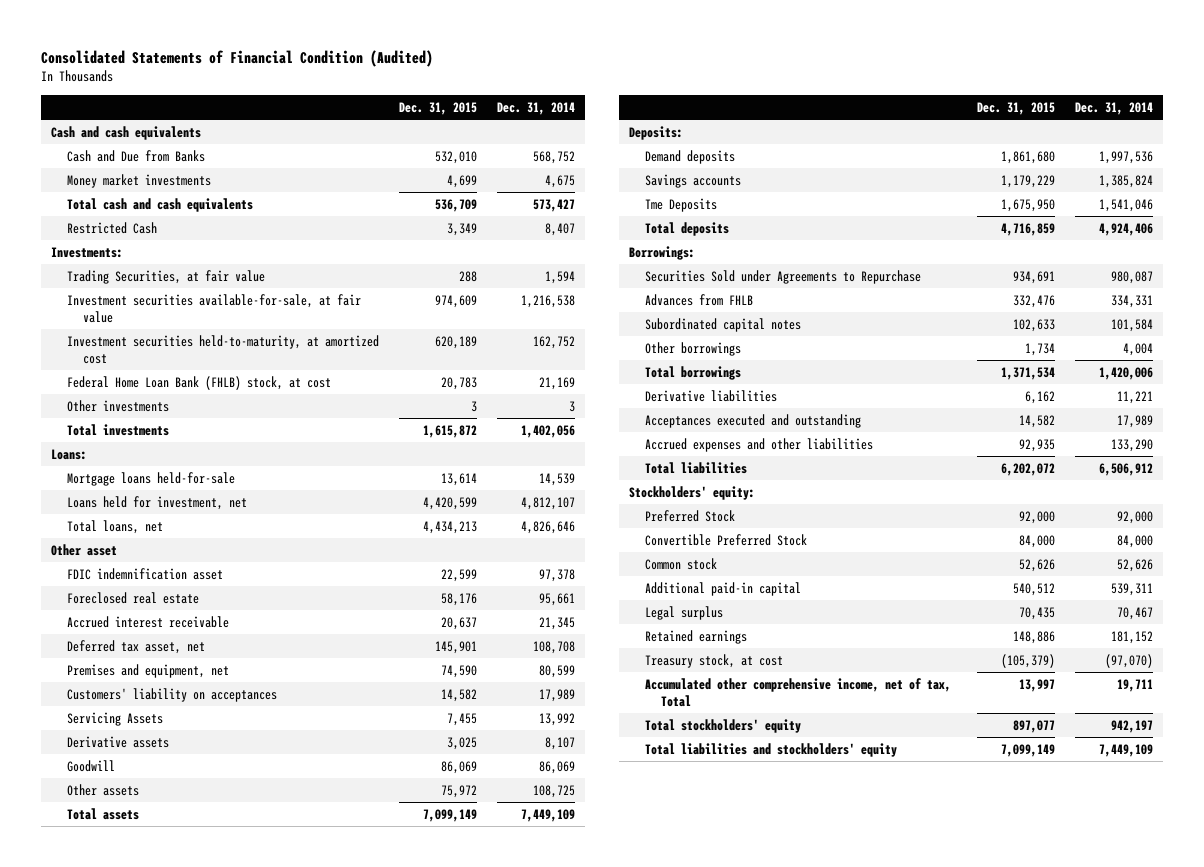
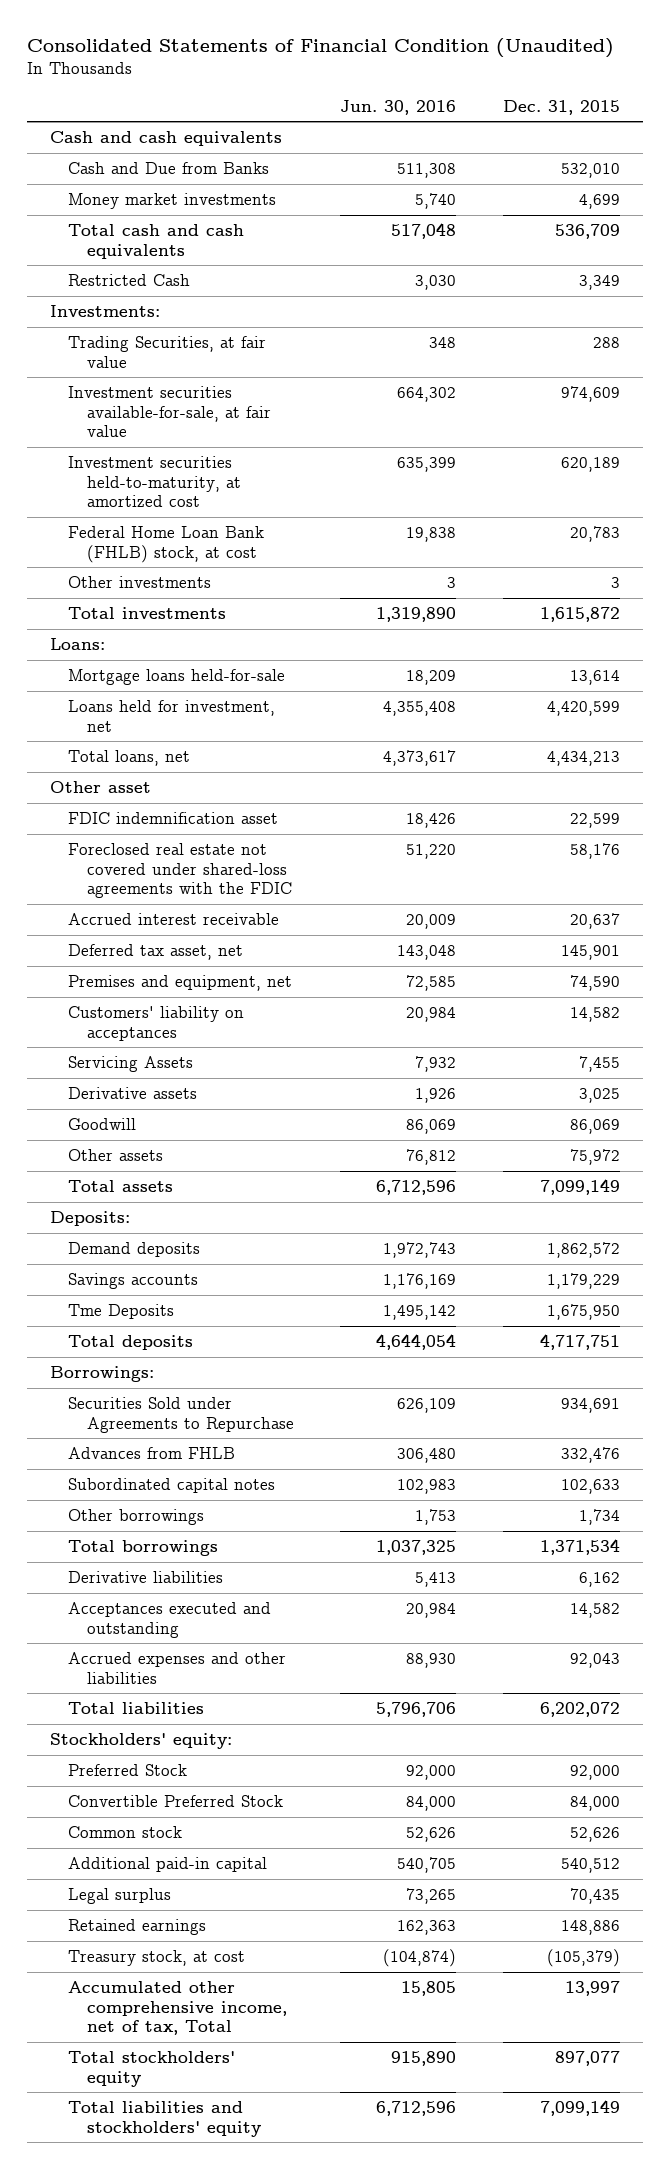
[41,49,434,67] Consolidated Statements of Financial Condition (Audited) -> [26,38,614,59] Consolidated Statements of Financial Condition (Unaudited)
[497,101,576,115] Dec. 31, 2014 -> none
none -> [340,99,457,115] Jun. 30, 2016
[67,591,200,604] Foreclosed real estate -> [68,842,292,899] Foreclosed real estate not covered under shared-loss agreements with the FDIC
[1000,150,1055,164] 1,861,680 -> [546,1241,620,1258] 1,862,572
[1000,222,1055,236] 4,716,859 -> [539,1333,620,1350] 4,717,751
[1018,438,1055,452] 92,935 -> [569,1652,620,1668] 92,043

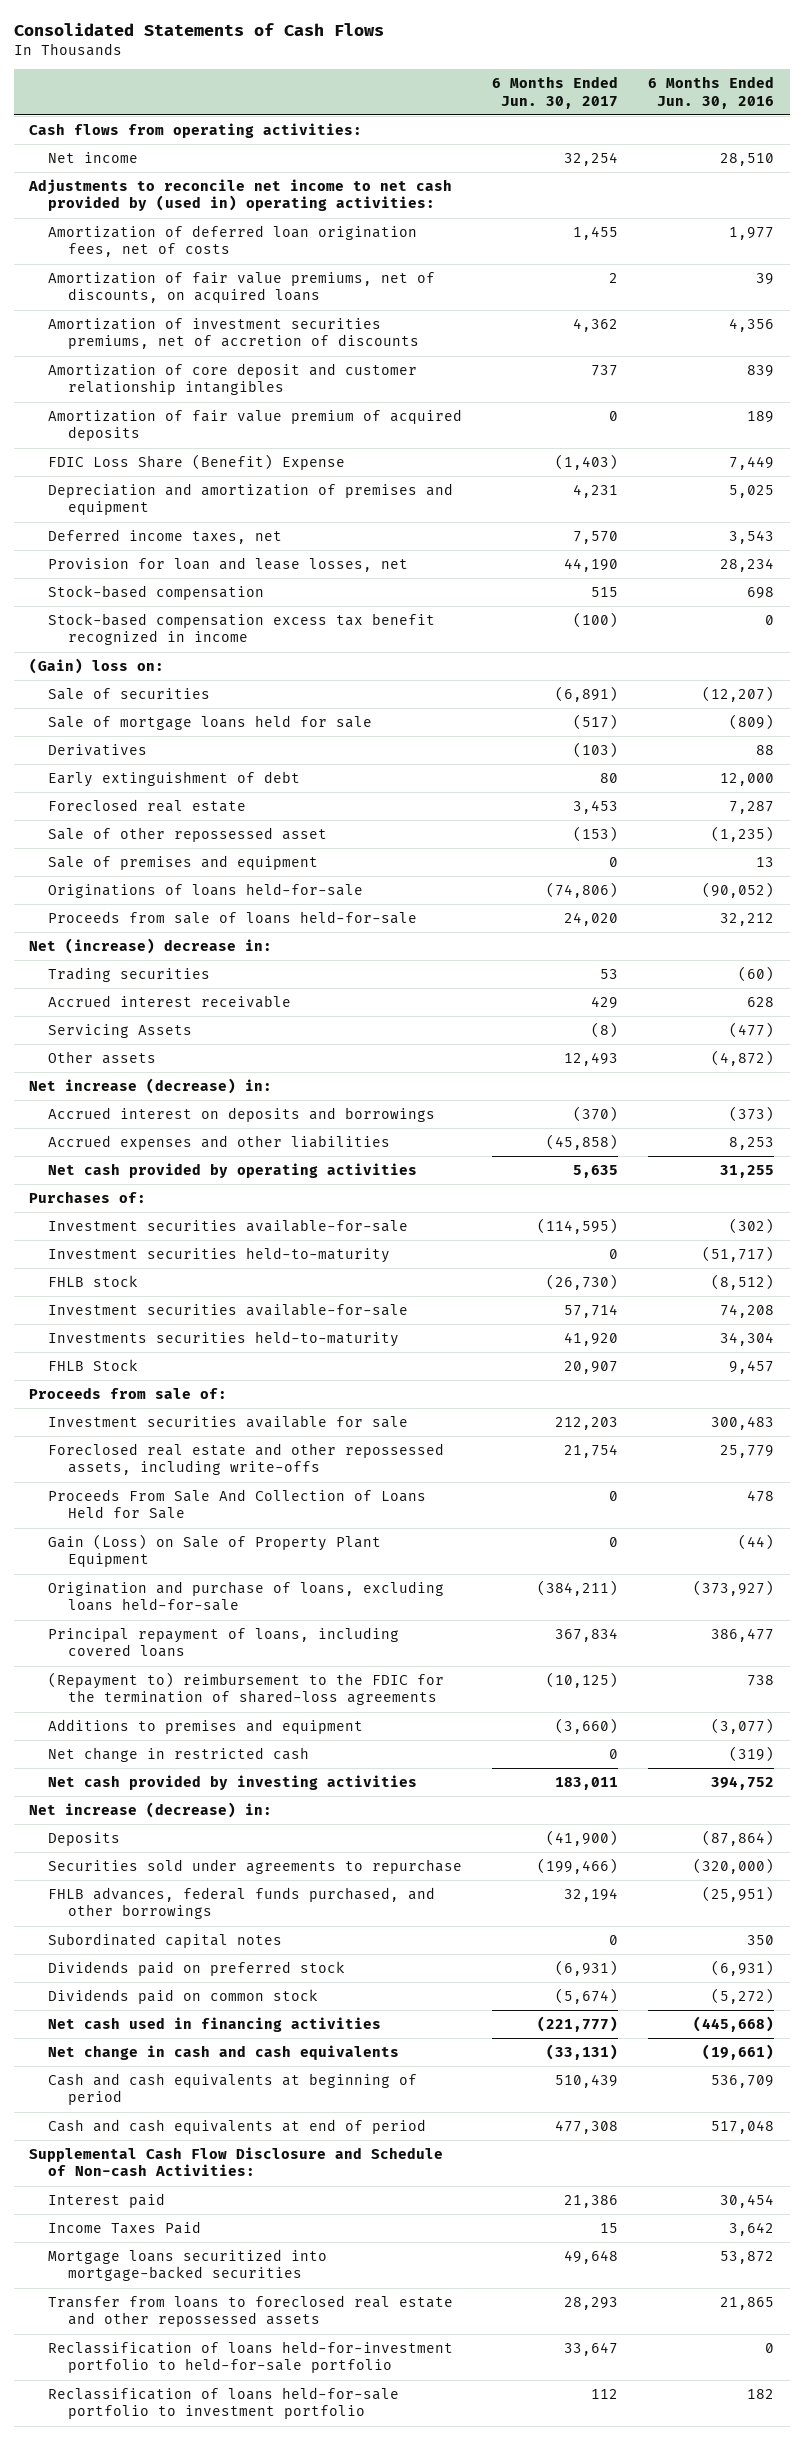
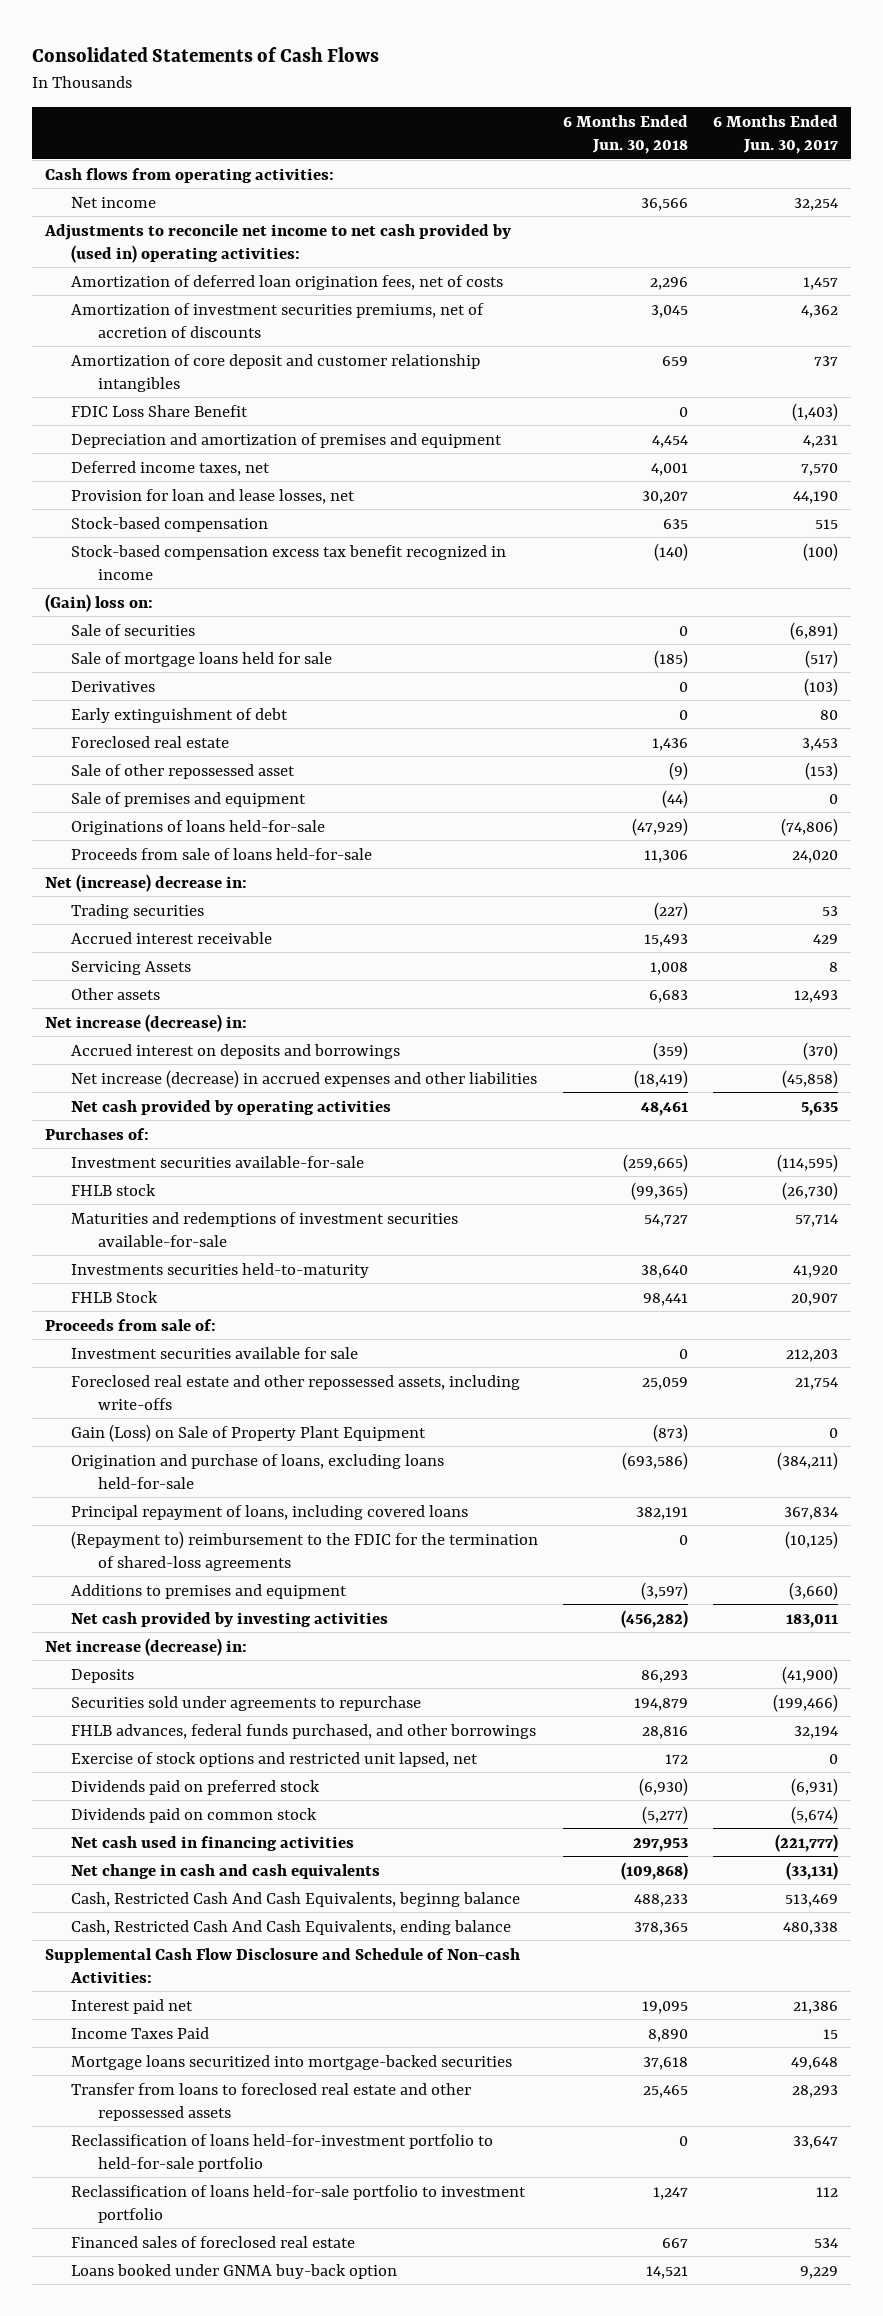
[648,76,775,109] 6 Months Ended Jun. 30, 2016 -> none
none -> [563,114,689,155] 6 Months Ended Jun. 30, 2018
[48,272,436,304] Amortization of fair value premiums, net of discounts, on acquired loans -> none
[573,226,619,241] 1,455 -> [803,276,839,290] 1,457
[48,409,463,442] Amortization of fair value premium of acquired deposits -> none
[48,454,346,471] FDIC Loss Share (Benefit) Expense -> [71,404,249,417] FDIC Loss Share Benefit
[591,1022,619,1039] (8) -> [829,961,839,972] 8
[48,1135,391,1151] Accrued expenses and other liabilities -> [71,1069,538,1088] Net increase (decrease) in accrued expenses and other liabilities
[48,1247,391,1264] Investment securities held-to-maturity -> none
[48,1303,409,1317] Investment securities available-for-sale -> [71,1211,459,1247] Maturities and redemptions of investment securities available-for-sale
[48,1489,427,1520] Proceeds From Sale And Collection of Loans Held for Sale -> none
[48,1747,310,1763] Net change in restricted cash -> none
[48,1933,283,1949] Subordinated capital notes -> none
none -> [71,1751,479,1767] Exercise of stock options and restricted unit lapsed, net
[48,2073,418,2106] Cash and cash equivalents at beginning of period -> none
[48,2119,427,2135] Cash and cash equivalents at end of period -> none
none -> [71,1891,521,1907] Cash, Restricted Cash And Cash Equivalents, beginng balance
none -> [71,1919,512,1935] Cash, Restricted Cash And Cash Equivalents, ending balance
[48,2193,166,2209] Interest paid -> [71,1998,194,2014] Interest paid net
none -> [71,2235,356,2248] Financed sales of foreclosed real estate
none -> [71,2263,398,2279] Loans booked under GNMA buy-back option

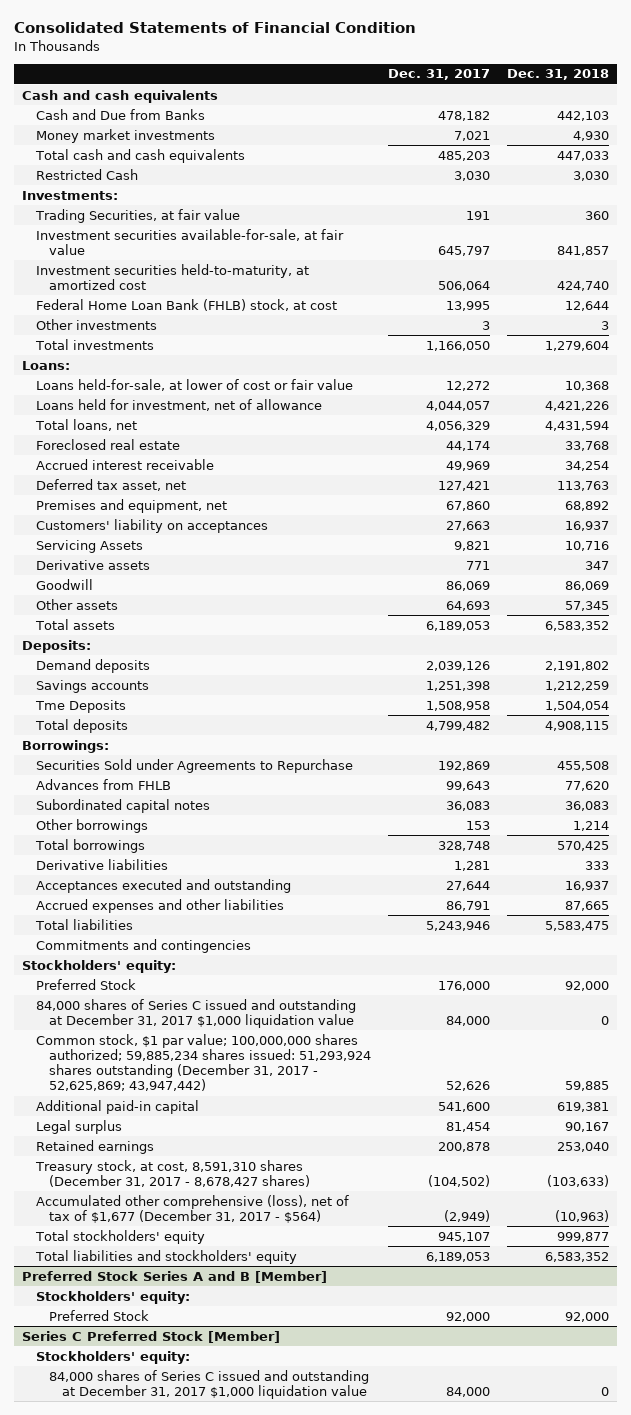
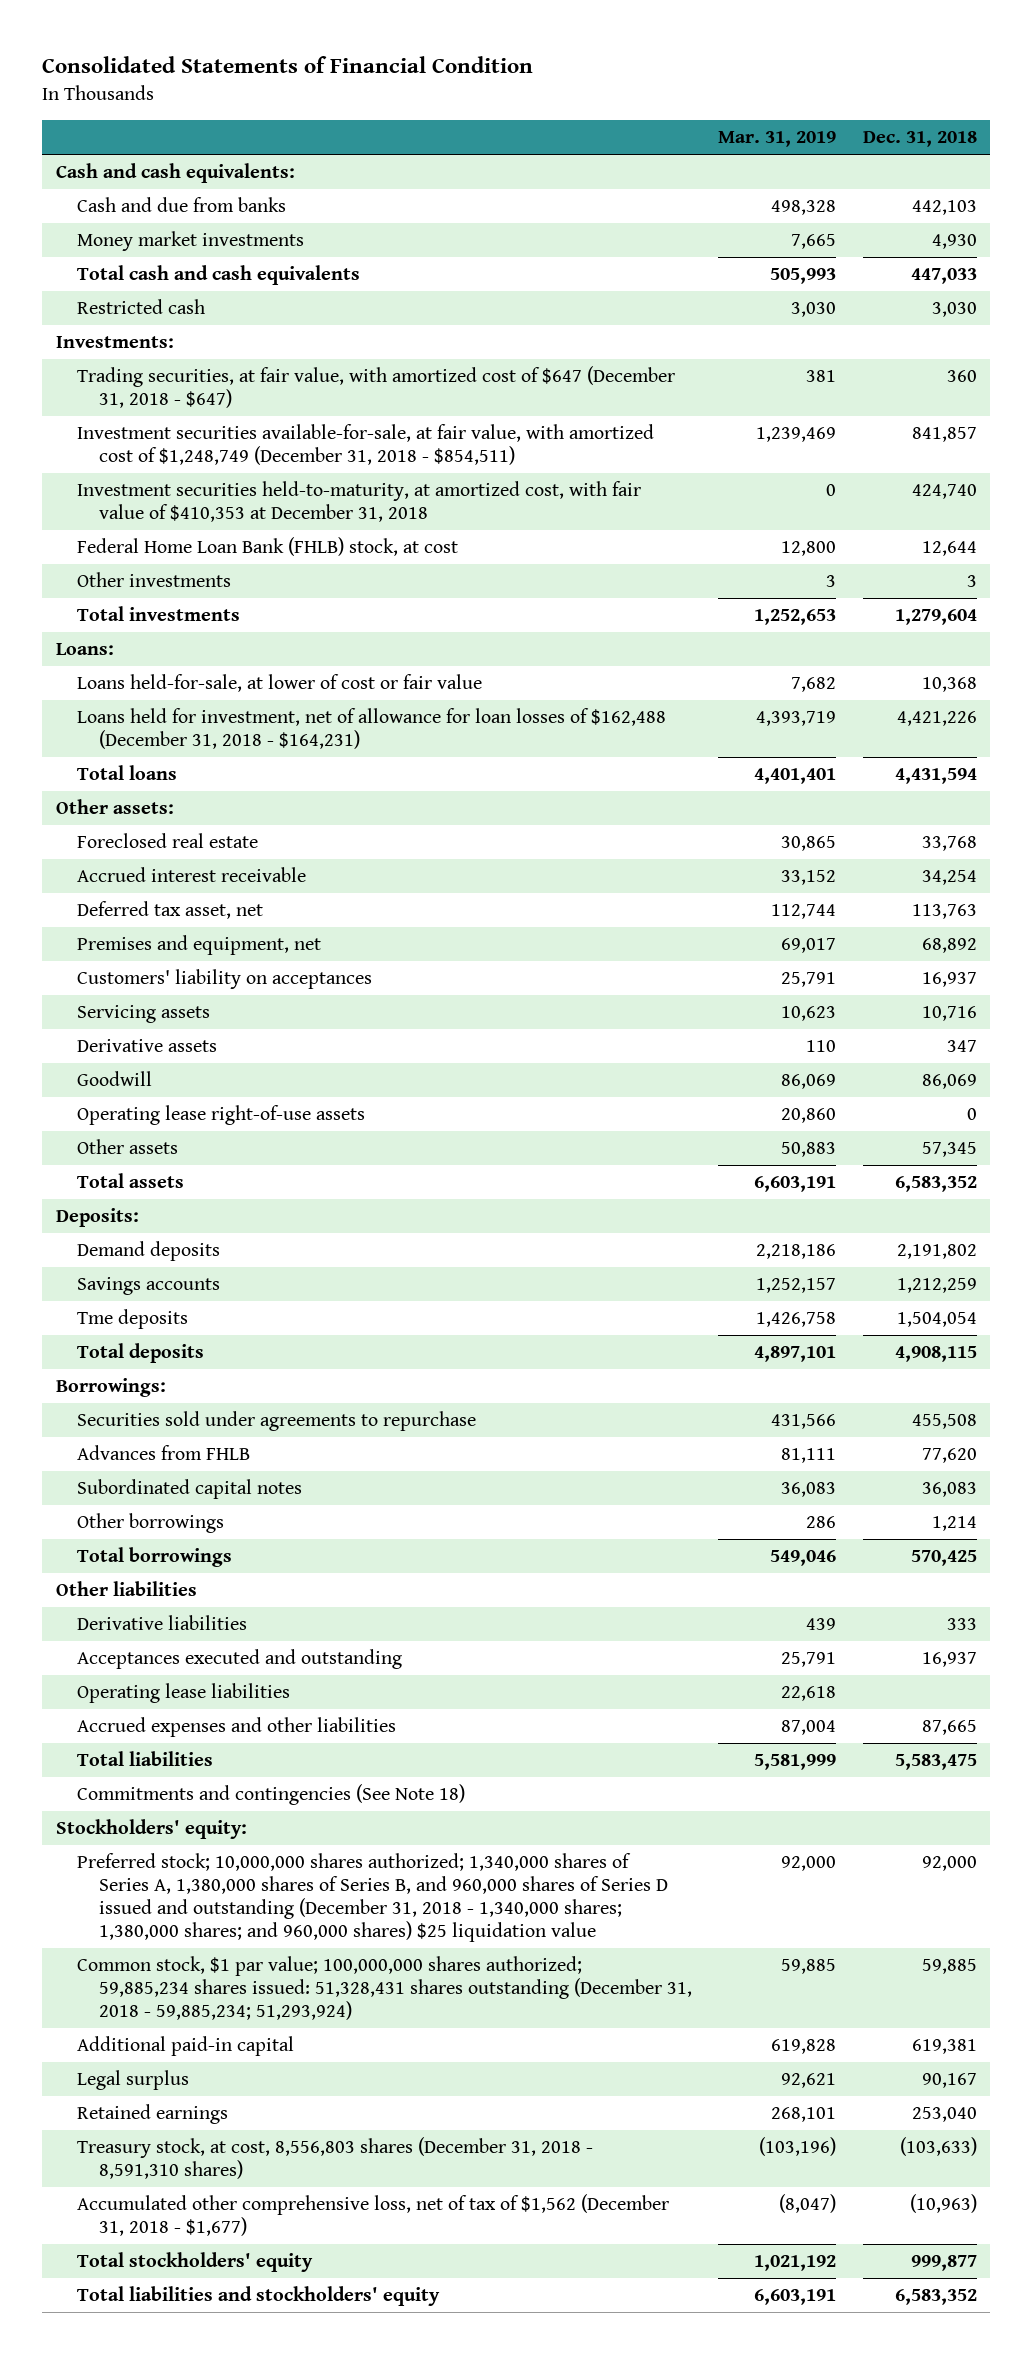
[387,69,490,81] Dec. 31, 2017 -> none
none -> [718,131,837,148] Mar. 31, 2019
[22,89,219,103] Cash and cash equivalents -> [55,163,295,184] Cash and cash equivalents:
[35,108,205,120] Cash and Due from Banks -> [77,197,287,213] Cash and due from banks
[35,168,138,180] Restricted Cash -> [77,299,206,315] Restricted cash
[34,208,240,223] Trading Securities, at fair value -> [77,366,676,409] Trading securities, at fair value, with amortized cost of $647 (December 31, 2018 - $647)
[35,228,344,255] Investment securities available-for-sale, at fair value -> [77,424,655,466] Investment securities available-for-sale, at fair value, with amortized cost of $1,248,749 (December 31, 2018 - $854,511)
[35,263,309,290] Investment securities held-to-maturity, at amortized cost -> [77,481,642,523] Investment securities held-to-maturity, at amortized cost, with fair value of $410,353 at December 31, 2018
[35,398,322,411] Loans held for investment, net of allowance -> [77,708,667,750] Loans held for investment, net of allowance for loan losses of $162,488 (December 31, 2018 - $164,231)
[34,418,137,431] Total loans, net -> [77,765,178,781] Total loans
none -> [55,799,174,815] Other assets:
[35,539,143,553] Servicing Assets -> [77,1005,211,1024] Servicing assets
none -> [77,1105,366,1126] Operating lease right-of-use assets
[34,699,126,713] Tme Deposits -> [77,1309,189,1330] Tme deposits
[35,758,353,773] Securities Sold under Agreements to Repurchase -> [77,1411,477,1432] Securities sold under agreements to repurchase
none -> [55,1581,197,1597] Other liabilities
none -> [77,1683,291,1704] Operating lease liabilities
[35,938,251,953] Commitments and contingencies -> [77,1784,466,1806] Commitments and contingencies (See Note 18)
[35,998,356,1028] 84,000 shares of Series C issued and outstanding at December 31, 2017 $1,000 liquidation value -> none
[35,978,136,990] Preferred Stock -> [77,1853,668,1942] Preferred stock; 10,000,000 shares authorized; 1,340,000 shares of Series A, 1,380,000 shares of Series B, and 960,000 shares of Series D issued and outstanding (December 31, 2018 - 1,340,000 shares; 1,380,000 shares; and 960,000 shares) $25 liquidation value
[35,1033,372,1092] Common stock, $1 par value; 100,000,000 shares authorized; 59,885,234 shares issued: 51,293,924 shares outstanding (December 31, 2017 - 52,625,869; 43,947,442) -> [77,1956,692,2021] Common stock, $1 par value; 100,000,000 shares authorized; 59,885,234 shares issued: 51,328,431 shares outstanding (December 31, 2018 - 59,885,234; 51,293,924)
[34,1159,311,1187] Treasury stock, at cost, 8,591,310 shares (December 31, 2017 - 8,678,427 shares) -> [77,2137,594,2180] Treasury stock, at cost, 8,556,803 shares (December 31, 2018 - 8,591,310 shares)
[35,1194,349,1223] Accumulated other comprehensive (loss), net of tax of $1,677 (December 31, 2017 - $564) -> [77,2194,670,2237] Accumulated other comprehensive loss, net of tax of $1,562 (December 31, 2018 - $1,677)
[22,1270,328,1283] Preferred Stock Series A and B [Member] -> none
[35,1290,190,1304] Stockholders' equity: -> none
[49,1309,150,1321] Preferred Stock -> none
[22,1330,281,1343] Series C Preferred Stock [Member] -> none
[35,1350,190,1364] Stockholders' equity: -> none
[49,1369,370,1399] 84,000 shares of Series C issued and outstanding at December 31, 2017 $1,000 liquidation value -> none

